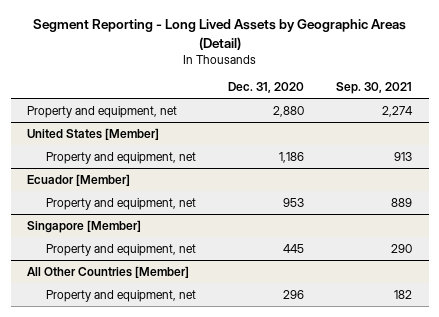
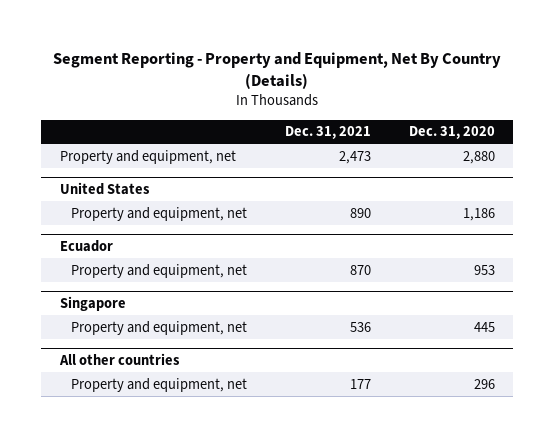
[32,19,406,50] Segment Reporting - Long Lived Assets by Geographic Areas (Detail) -> [53,51,502,89] Segment Reporting - Property and Equipment, Net By Country (Details)
[336,82,413,95] Sep. 30, 2021 -> none
none -> [284,126,371,140] Dec. 31, 2021
[27,127,160,140] United States [Member] -> [60,181,151,195] United States
[27,173,131,186] Ecuador [Member] -> [60,239,114,252] Ecuador
[27,219,142,233] Singapore [Member] -> [60,295,127,311] Singapore
[27,265,190,278] All Other Countries [Member] -> [59,352,181,365] All other countries

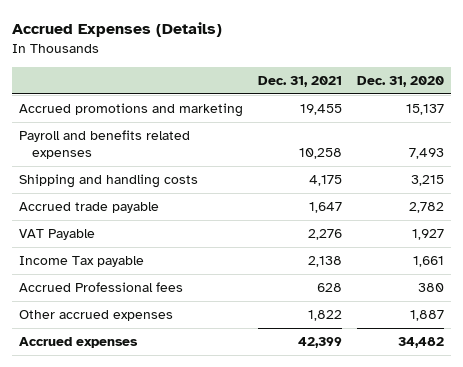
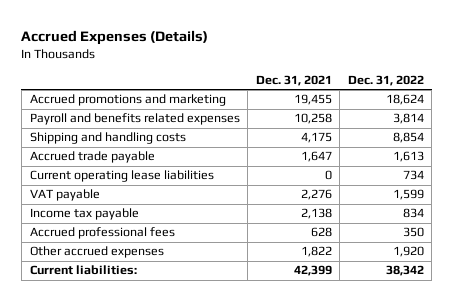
[356,76,444,88] Dec. 31, 2020 -> none
none -> [347,74,424,86] Dec. 31, 2022
none -> [29,170,214,183] Current operating lease liabilities
[19,229,96,241] VAT Payable -> [29,189,100,202] VAT payable
[19,256,145,268] Income Tax payable -> [29,208,139,221] Income tax payable
[19,282,184,293] Accrued Professional fees -> [29,227,175,240] Accrued professional fees
[19,337,139,349] Accrued expenses -> [29,265,137,276] Current liabilities:

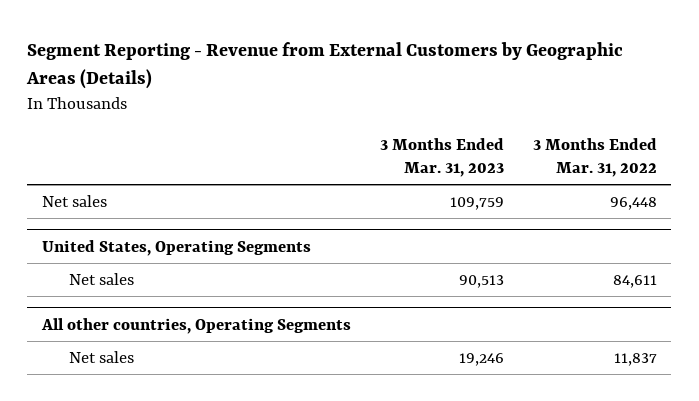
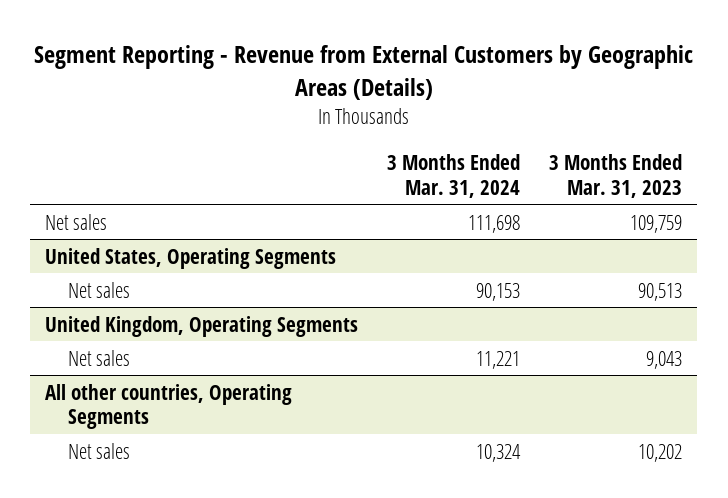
[532,137,657,178] 3 Months Ended Mar. 31, 2022 -> none
none -> [387,153,521,198] 3 Months Ended Mar. 31, 2024
none -> [45,315,359,337] United Kingdom, Operating Segments
none -> [68,349,131,366] Net sales
[458,352,504,366] 19,246 -> [638,443,683,462] 10,202

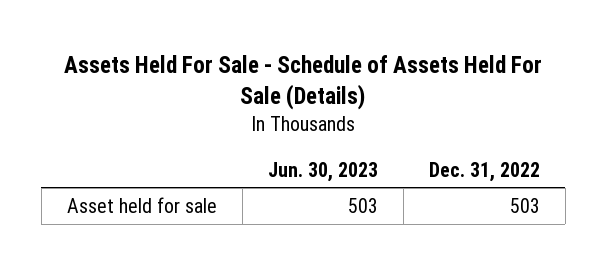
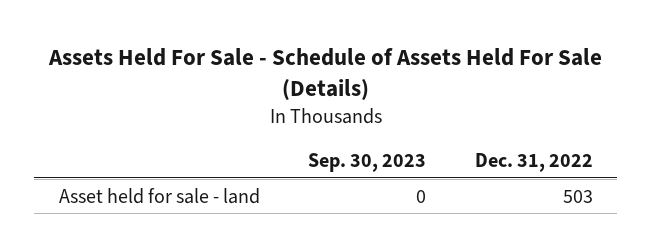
[267,161,378,182] Jun. 30, 2023 -> none
none -> [308,152,427,172] Sep. 30, 2023
[66,197,217,214] Asset held for sale -> [58,187,260,204] Asset held for sale - land

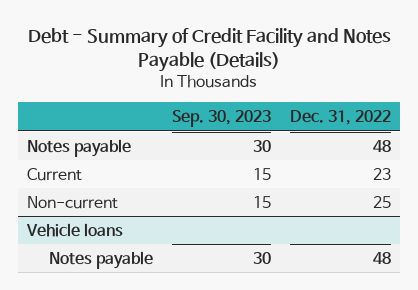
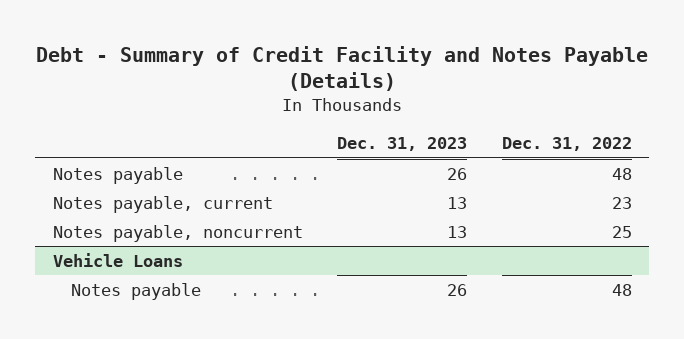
[171,110,271,128] Sep. 30, 2023 -> none
none -> [337,137,468,152] Dec. 31, 2023
[27,167,83,181] Current -> [52,195,273,213] Notes payable, current
[27,195,119,209] Non-current -> [52,224,303,242] Notes payable, noncurrent
[26,222,124,237] Vehicle loans -> [52,252,183,267] Vehicle Loans

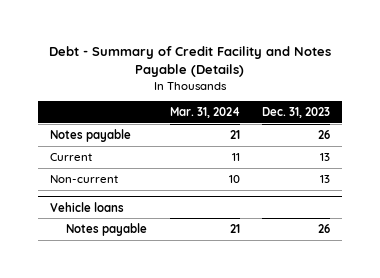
[501,137,632,152] Dec. 31, 2022 -> none
none -> [169,107,240,119] Mar. 31, 2024
[52,195,273,213] Notes payable, current -> [49,152,92,161] Current
[52,224,303,242] Notes payable, noncurrent -> [49,174,118,183] Non-current
[52,252,183,267] Vehicle Loans -> [49,201,124,212] Vehicle loans

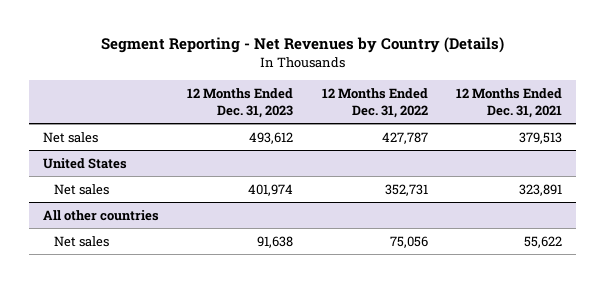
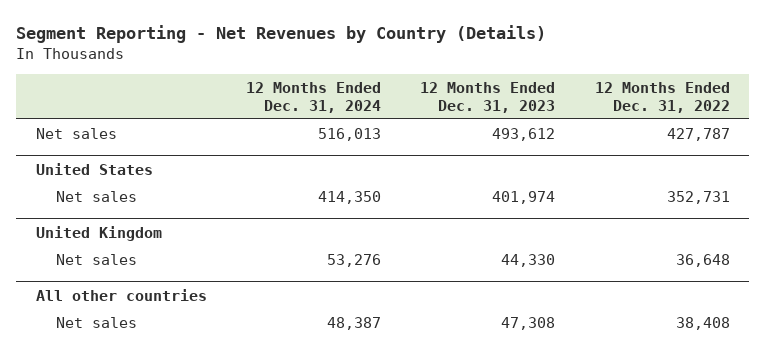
[455,88,562,118] 12 Months Ended Dec. 31, 2021 -> none
none -> [246,81,382,113] 12 Months Ended Dec. 31, 2024
none -> [35,225,162,241] United Kingdom
none -> [55,253,137,265] Net sales
[257,235,294,248] 91,638 -> [501,316,556,330] 47,308
[389,235,428,248] 75,056 -> [675,316,730,330] 38,408

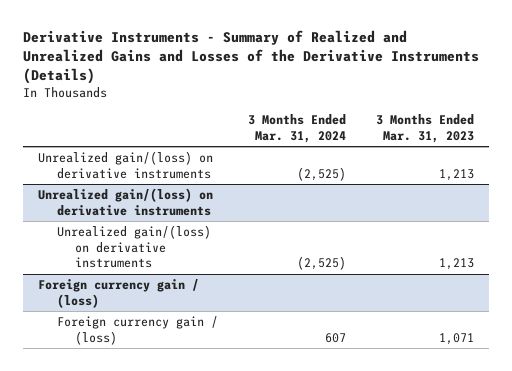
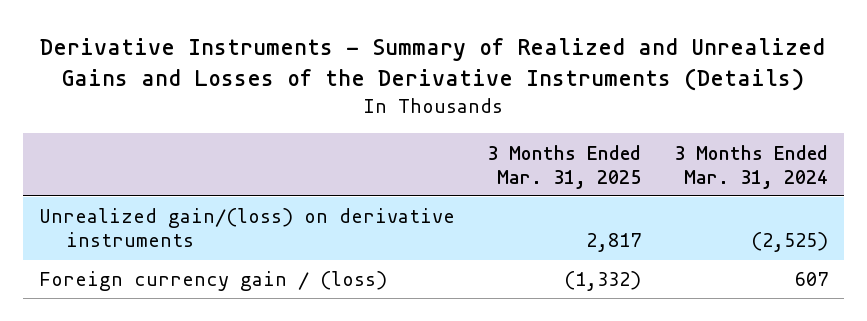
[375,114,474,143] 3 Months Ended Mar. 31, 2023 -> none
none -> [487,144,642,189] 3 Months Ended Mar. 31, 2025
[37,188,213,216] Unrealized gain/(loss) on derivative instruments -> none
[56,225,211,269] Unrealized gain/(loss) on derivative instruments -> none
[37,279,199,308] Foreign currency gain / (loss) -> none

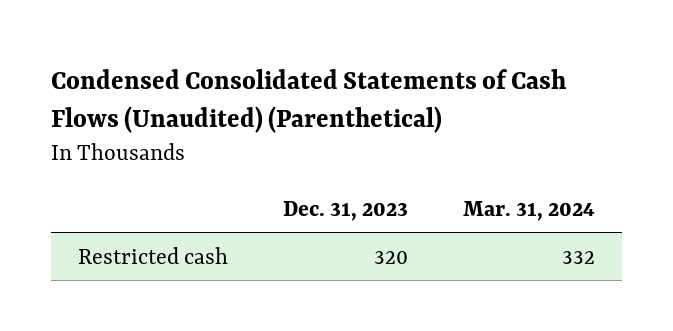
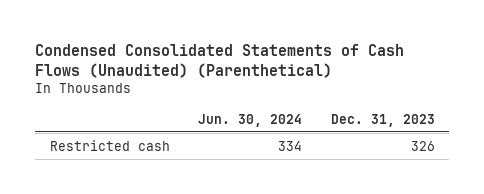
[462,200,595,221] Mar. 31, 2024 -> none
none -> [198,113,303,127] Jun. 30, 2024
[374,250,409,264] 320 -> [410,140,435,151] 326

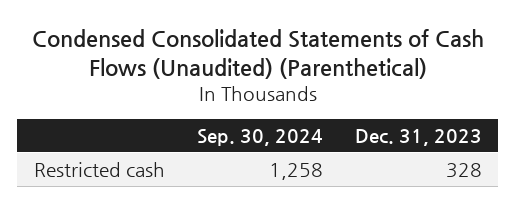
[198,113,303,127] Jun. 30, 2024 -> none
none -> [196,128,323,146] Sep. 30, 2024
[410,140,435,151] 326 -> [445,163,482,179] 328

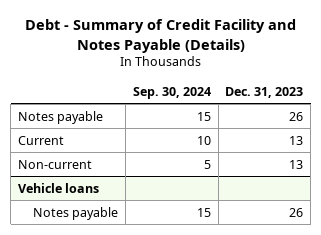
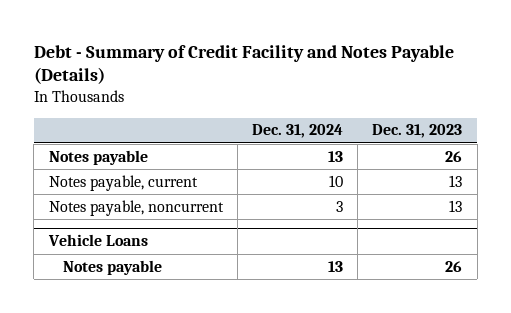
[132,86,211,99] Sep. 30, 2024 -> none
none -> [252,124,344,139] Dec. 31, 2024
[17,135,64,145] Current -> [48,174,198,191] Notes payable, current
[17,159,92,169] Non-current -> [48,199,224,216] Notes payable, noncurrent
[17,182,99,193] Vehicle loans -> [47,234,148,247] Vehicle Loans

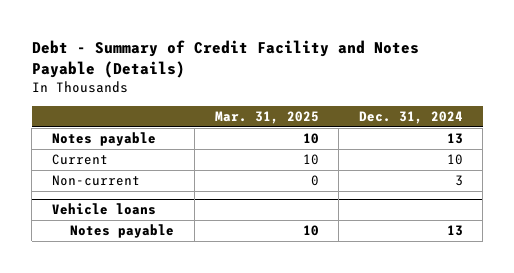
[372,124,463,139] Dec. 31, 2023 -> none
none -> [214,111,319,125] Mar. 31, 2025
[48,174,198,191] Notes payable, current -> [51,154,108,166] Current
[48,199,224,216] Notes payable, noncurrent -> [51,175,140,187] Non-current
[47,234,148,247] Vehicle Loans -> [51,203,156,216] Vehicle loans

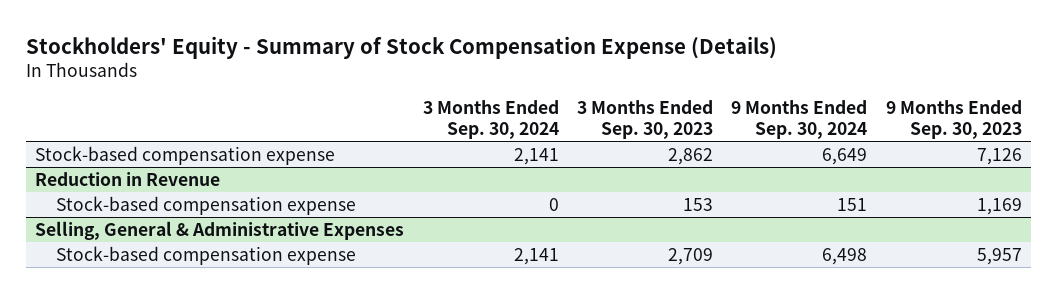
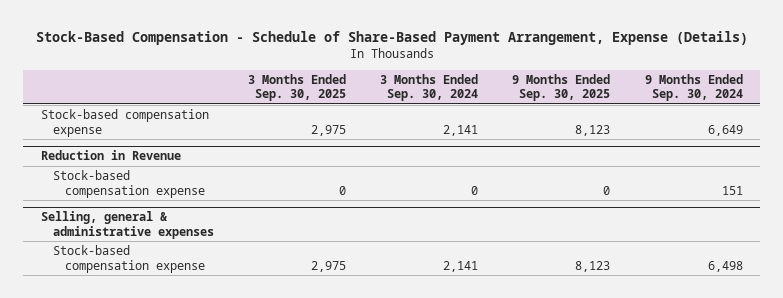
[26,35,778,59] Stockholders' Equity - Summary of Stock Compensation Expense (Details) -> [35,30,748,45] Stock-Based Compensation - Schedule of Share-Based Payment Arrangement, Expense (Details)
[577,100,714,139] 3 Months Ended Sep. 30, 2023 -> none
[885,100,1022,139] 9 Months Ended Sep. 30, 2023 -> none
none -> [247,73,346,102] 3 Months Ended Sep. 30, 2025
none -> [512,73,611,102] 9 Months Ended Sep. 30, 2025
[35,221,405,241] Selling, General & Administrative Expenses -> [40,211,214,239] Selling, general & administrative expenses

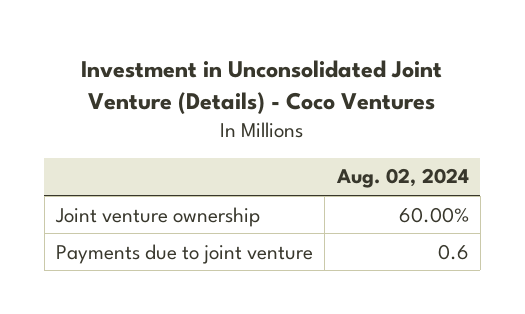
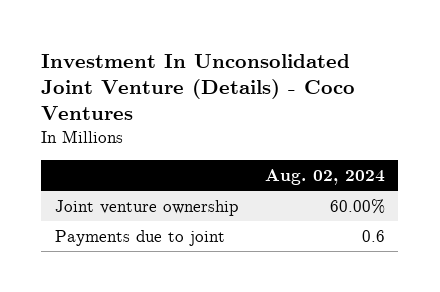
[81,59,443,114] Investment in Unconsolidated Joint Venture (Details) - Coco Ventures -> [41,53,356,121] Investment In Unconsolidated Joint Venture (Details) - Coco Ventures
[56,243,314,264] Payments due to joint venture -> [54,229,225,246] Payments due to joint

